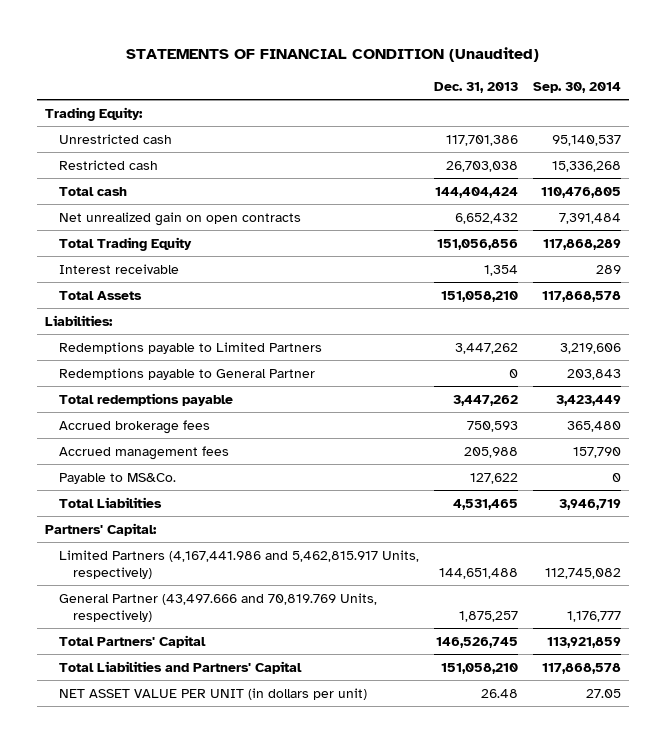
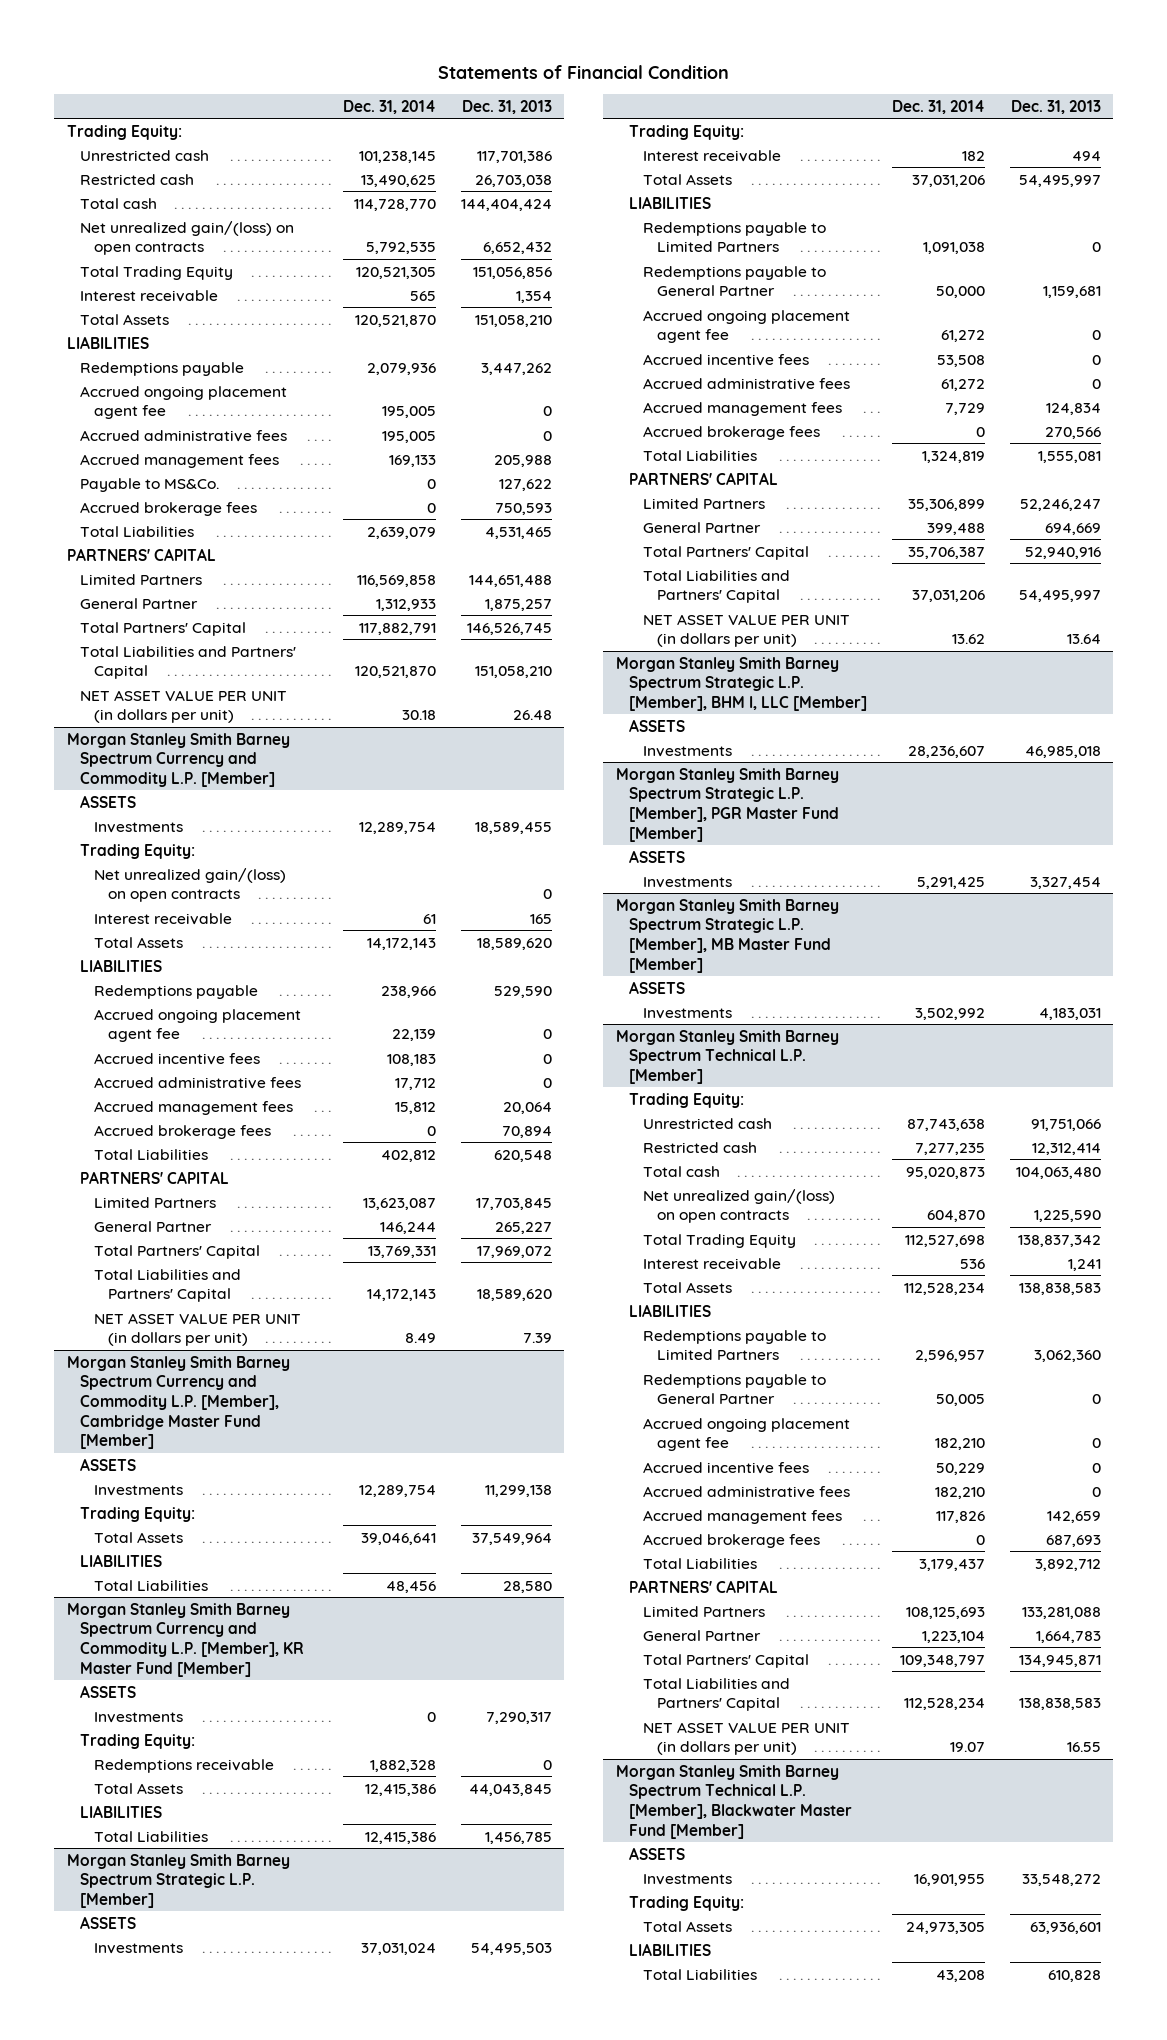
[126,47,540,63] STATEMENTS OF FINANCIAL CONDITION (Unaudited) -> [437,64,729,79] Statements of Financial Condition
[533,82,622,94] Sep. 30, 2014 -> none
none -> [342,99,436,114] Dec. 31, 2014
[59,211,302,226] Net unrealized gain on open contracts -> [80,220,295,256] Net unrealized gain/(loss) on open contracts
[59,341,323,354] Redemptions payable to Limited Partners -> none
[59,367,316,380] Redemptions payable to General Partner -> none
[44,314,113,326] Liabilities: -> [66,335,149,349] LIABILITIES
[59,392,234,406] Total redemptions payable -> [80,361,245,376] Redemptions payable
none -> [80,385,288,420] Accrued ongoing placement agent fee
none -> [80,429,288,442] Accrued administrative fees
[59,419,211,434] Accrued brokerage fees -> [80,501,258,516] Accrued brokerage fees
[44,522,157,536] Partners' Capital: -> [66,547,216,561] PARTNERS' CAPITAL
[59,549,420,579] Limited Partners (4,167,441.986 and 5,462,815.917 Units, respectively) -> [80,573,203,585] Limited Partners
[59,592,378,622] General Partner (43,497.666 and 70,819.769 Units, respectively) -> [80,597,199,609] General Partner
none -> [66,732,290,787] Morgan Stanley Smith Barney Spectrum Currency and Commodity L.P. [Member]
none -> [80,794,137,808] ASSETS
none -> [93,821,183,833] Investments
none -> [80,843,196,859] Trading Equity:
none -> [93,867,286,903] Net unrealized gain/(loss) on open contracts
none -> [93,912,232,925] Interest receivable
none -> [93,936,183,948] Total Assets
none -> [80,958,163,972] LIABILITIES
none -> [93,984,258,999] Redemptions payable
none -> [93,1008,301,1043] Accrued ongoing placement agent fee
none -> [93,1052,260,1065] Accrued incentive fees
none -> [93,1076,301,1089] Accrued administrative fees
none -> [93,1100,293,1115] Accrued management fees
none -> [93,1124,271,1139] Accrued brokerage fees
none -> [93,1148,208,1160] Total Liabilities
none -> [80,1170,230,1184] PARTNERS' CAPITAL
none -> [93,1196,216,1208] Limited Partners
none -> [93,1220,212,1232] General Partner
none -> [93,1244,260,1259] Total Partners' Capital
none -> [93,1268,241,1303] Total Liabilities and Partners' Capital
none -> [93,1312,301,1347] NET ASSET VALUE PER UNIT (in dollars per unit)
none -> [66,1355,290,1450] Morgan Stanley Smith Barney Spectrum Currency and Commodity L.P. [Member], Cambridge Master Fund [Member]
none -> [80,1457,137,1471] ASSETS
none -> [93,1484,183,1496] Investments
none -> [80,1506,196,1522] Trading Equity:
none -> [93,1531,183,1543] Total Assets
none -> [80,1553,163,1567] LIABILITIES
none -> [93,1579,208,1591] Total Liabilities
none -> [66,1602,305,1677] Morgan Stanley Smith Barney Spectrum Currency and Commodity L.P. [Member], KR Master Fund [Member]
none -> [80,1684,137,1698] ASSETS
none -> [93,1711,183,1723] Investments
none -> [80,1733,196,1749] Trading Equity:
none -> [93,1758,274,1773] Redemptions receivable
none -> [93,1782,183,1794] Total Assets
none -> [80,1804,163,1818] LIABILITIES
none -> [93,1830,208,1842] Total Liabilities
none -> [66,1853,290,1908] Morgan Stanley Smith Barney Spectrum Strategic L.P. [Member]
none -> [80,1915,137,1929] ASSETS
none -> [93,1942,183,1954] Investments
none -> [629,124,745,140] Trading Equity:
none -> [642,149,781,162] Interest receivable
none -> [642,173,732,185] Total Assets
none -> [629,195,712,209] LIABILITIES
none -> [642,221,826,253] Redemptions payable to Limited Partners
none -> [642,265,826,297] Redemptions payable to General Partner
none -> [642,309,850,344] Accrued ongoing placement agent fee
none -> [642,353,809,366] Accrued incentive fees
none -> [642,377,850,390] Accrued administrative fees
none -> [642,401,842,416] Accrued management fees
none -> [642,425,820,440] Accrued brokerage fees
none -> [642,449,757,461] Total Liabilities
none -> [629,471,779,485] PARTNERS' CAPITAL
none -> [642,497,765,509] Limited Partners
none -> [642,521,761,533] General Partner
none -> [642,545,809,560] Total Partners' Capital
none -> [642,569,790,604] Total Liabilities and Partners' Capital
none -> [642,613,850,648] NET ASSET VALUE PER UNIT (in dollars per unit)
none -> [615,656,868,711] Morgan Stanley Smith Barney Spectrum Strategic L.P. [Member], BHM I, LLC [Member]
none -> [629,718,686,732] ASSETS
none -> [642,745,732,757] Investments
none -> [615,767,840,842] Morgan Stanley Smith Barney Spectrum Strategic L.P. [Member], PGR Master Fund [Member]
none -> [629,849,686,863] ASSETS
none -> [642,876,732,888] Investments
none -> [615,898,839,973] Morgan Stanley Smith Barney Spectrum Strategic L.P. [Member], MB Master Fund [Member]
none -> [629,980,686,994] ASSETS
none -> [642,1007,732,1019] Investments
none -> [615,1029,839,1084] Morgan Stanley Smith Barney Spectrum Technical L.P. [Member]
none -> [629,1092,745,1108] Trading Equity:
none -> [642,1117,772,1129] Unrestricted cash
none -> [642,1141,757,1153] Restricted cash
none -> [642,1165,720,1177] Total cash
none -> [642,1188,835,1224] Net unrealized gain/(loss) on open contracts
none -> [642,1233,796,1248] Total Trading Equity
none -> [642,1257,781,1270] Interest receivable
none -> [642,1281,732,1293] Total Assets
none -> [629,1303,712,1317] LIABILITIES
none -> [642,1329,826,1361] Redemptions payable to Limited Partners
none -> [642,1373,826,1405] Redemptions payable to General Partner
none -> [642,1417,850,1452] Accrued ongoing placement agent fee
none -> [642,1461,809,1474] Accrued incentive fees
none -> [642,1485,850,1498] Accrued administrative fees
none -> [642,1509,842,1524] Accrued management fees
none -> [642,1533,820,1548] Accrued brokerage fees
none -> [642,1557,757,1569] Total Liabilities
none -> [629,1579,779,1593] PARTNERS' CAPITAL
none -> [642,1605,765,1617] Limited Partners
none -> [642,1629,761,1641] General Partner
none -> [642,1653,809,1668] Total Partners' Capital
none -> [642,1677,790,1712] Total Liabilities and Partners' Capital
none -> [642,1721,850,1756] NET ASSET VALUE PER UNIT (in dollars per unit)
none -> [615,1764,853,1839] Morgan Stanley Smith Barney Spectrum Technical L.P. [Member], Blackwater Master Fund [Member]
none -> [629,1846,686,1860] ASSETS
none -> [642,1873,732,1885] Investments
none -> [629,1895,745,1911] Trading Equity:
none -> [642,1920,732,1932] Total Assets
none -> [629,1942,712,1956] LIABILITIES
none -> [642,1968,757,1980] Total Liabilities

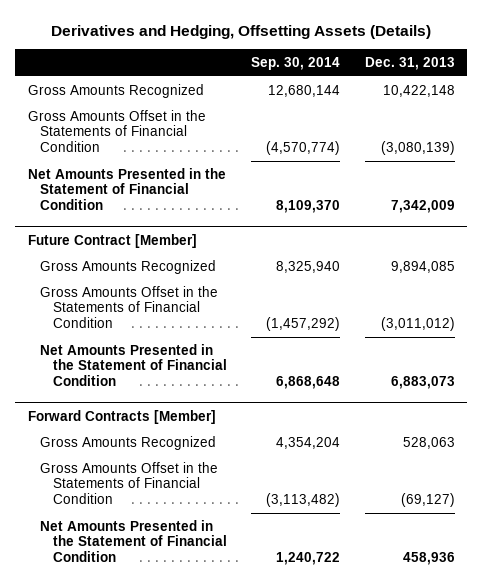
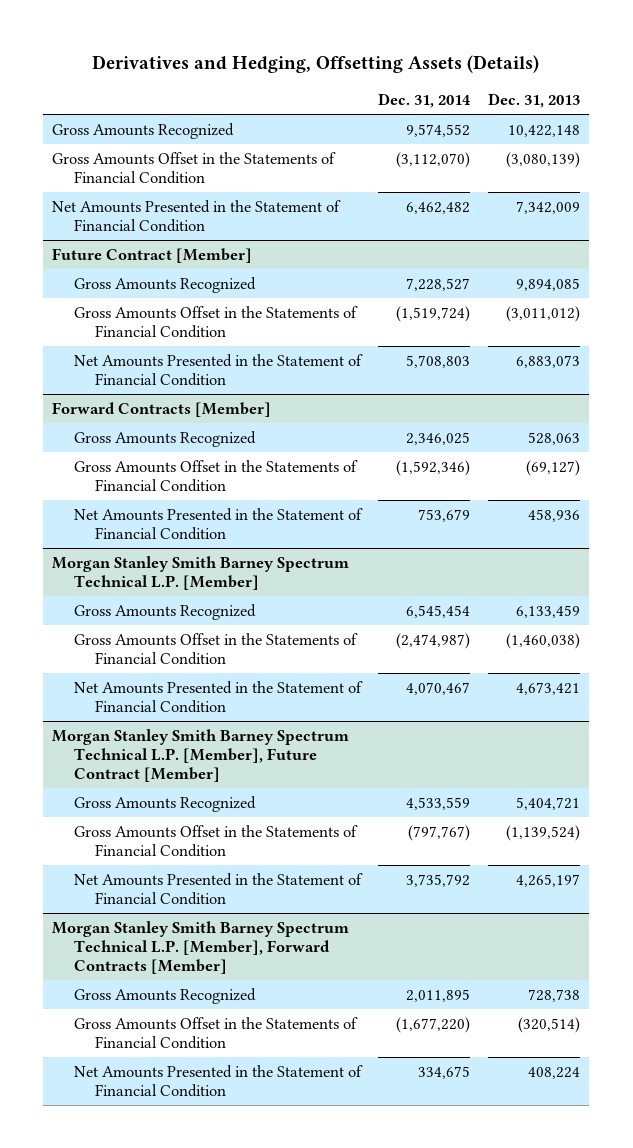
[251,57,341,71] Sep. 30, 2014 -> none
none -> [378,93,472,109] Dec. 31, 2014
none -> [52,555,350,590] Morgan Stanley Smith Barney Spectrum Technical L.P. [Member]
none -> [73,603,256,620] Gross Amounts Recognized
none -> [73,632,358,665] Gross Amounts Offset in the Statements of Financial Condition
none -> [73,680,363,713] Net Amounts Presented in the Statement of Financial Condition
none -> [52,728,350,782] Morgan Stanley Smith Barney Spectrum Technical L.P. [Member], Future Contract [Member]
none -> [73,795,256,812] Gross Amounts Recognized
none -> [73,824,358,857] Gross Amounts Offset in the Statements of Financial Condition
none -> [73,872,363,905] Net Amounts Presented in the Statement of Financial Condition
none -> [52,920,350,974] Morgan Stanley Smith Barney Spectrum Technical L.P. [Member], Forward Contracts [Member]
none -> [73,987,256,1004] Gross Amounts Recognized
none -> [73,1016,358,1049] Gross Amounts Offset in the Statements of Financial Condition
none -> [73,1064,363,1097] Net Amounts Presented in the Statement of Financial Condition

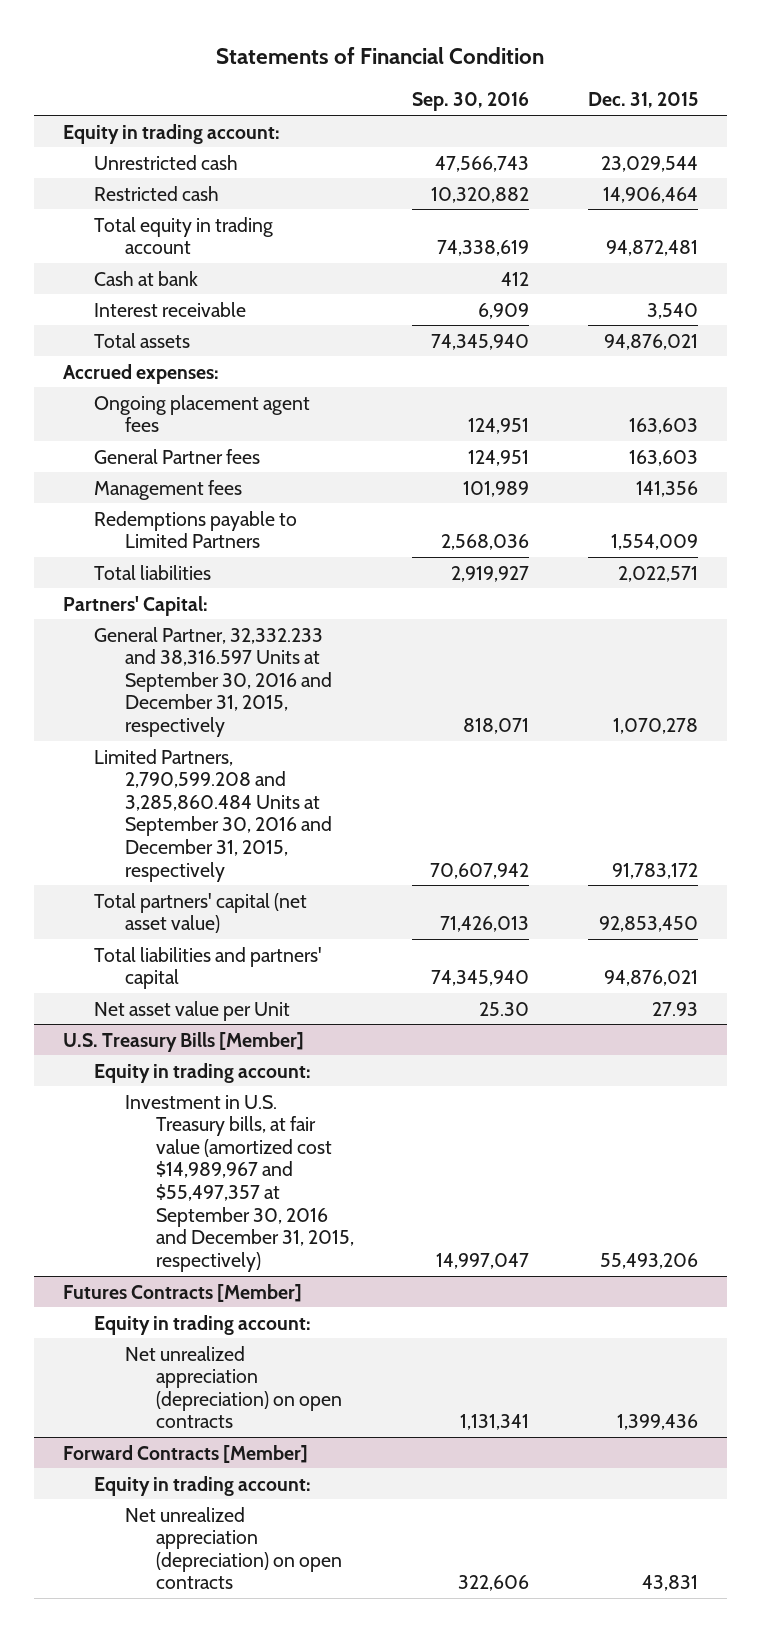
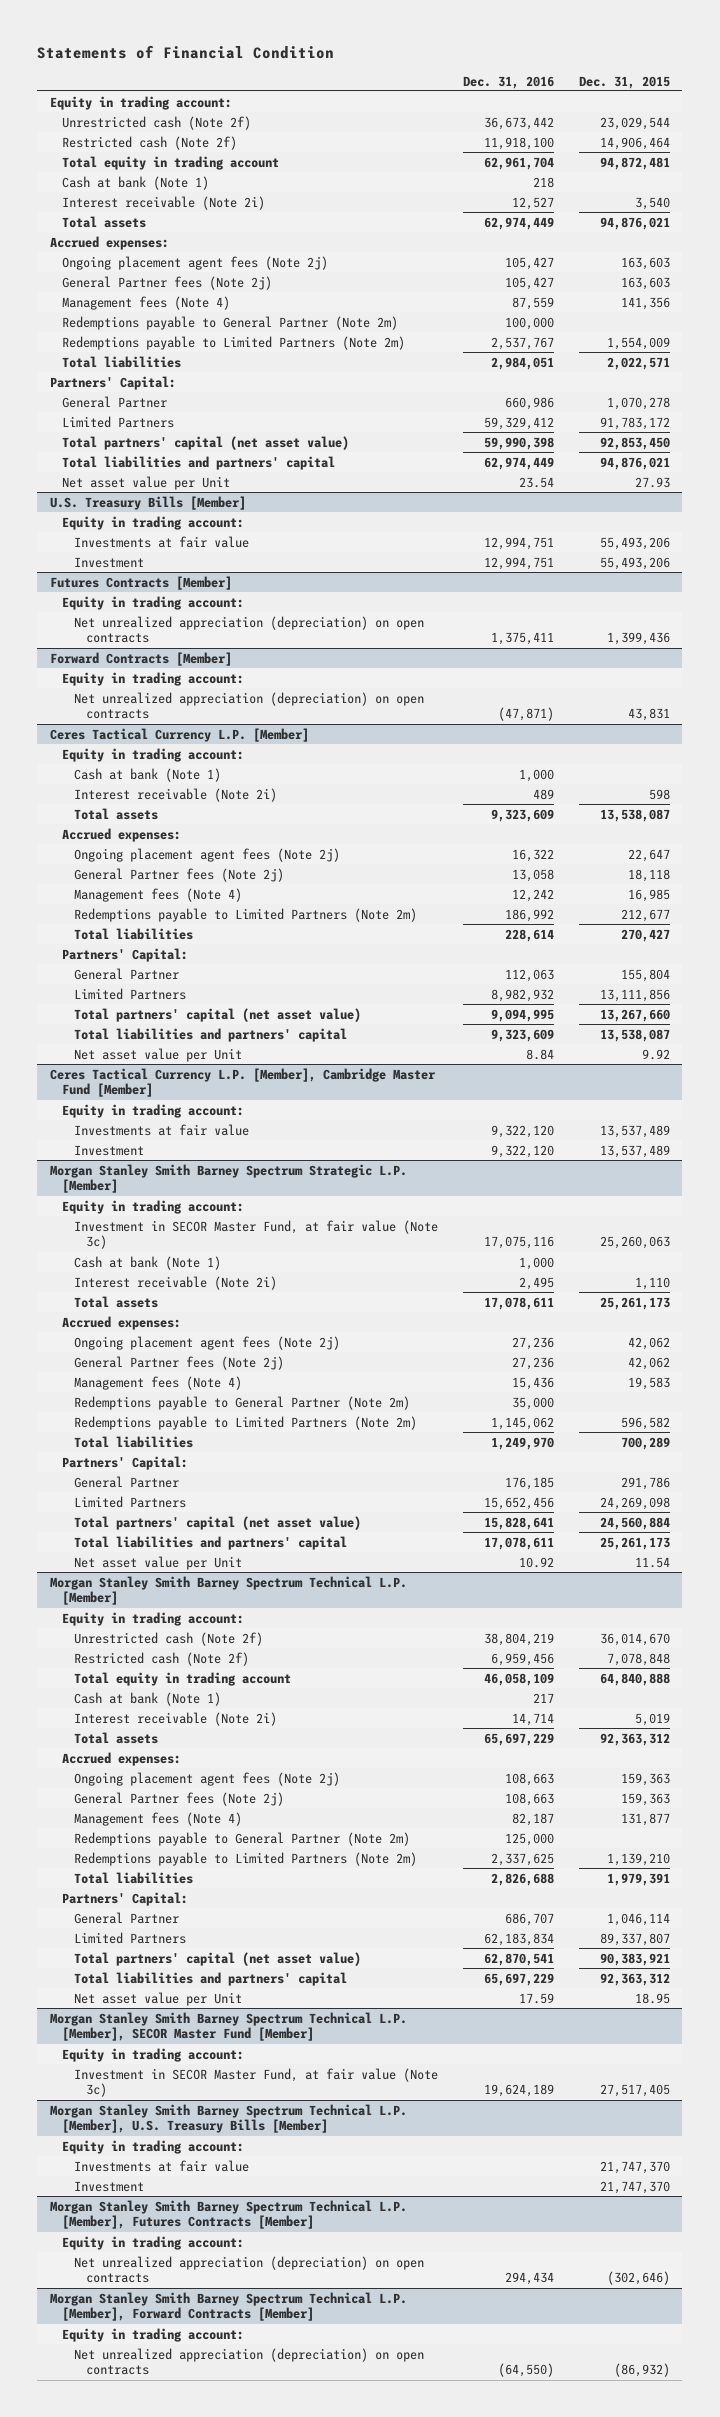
[412,92,530,112] Sep. 30, 2016 -> none
none -> [462,75,554,89] Dec. 31, 2016
[93,154,238,170] Unrestricted cash -> [61,115,251,130] Unrestricted cash (Note 2f)
[93,185,219,201] Restricted cash -> [61,135,237,150] Restricted cash (Note 2f)
[93,270,198,286] Cash at bank -> [61,175,209,190] Cash at bank (Note 1)
[93,301,246,317] Interest receivable -> [61,195,265,210] Interest receivable (Note 2i)
[93,394,310,433] Ongoing placement agent fees -> [61,255,328,270] Ongoing placement agent fees (Note 2j)
[93,448,260,464] General Partner fees -> [61,275,272,290] General Partner fees (Note 2j)
[93,479,242,500] Management fees -> [61,295,230,310] Management fees (Note 4)
none -> [61,315,398,330] Redemptions payable to General Partner (Note 2m)
[93,510,297,549] Redemptions payable to Limited Partners -> [61,335,405,350] Redemptions payable to Limited Partners (Note 2m)
[93,626,333,738] General Partner, 32,332.233 and 38,316.597 Units at September 30, 2016 and December 31, 2015, respectively -> [61,395,167,408] General Partner
[93,748,333,882] Limited Partners, 2,790,599.208 and 3,285,860.484 Units at September 30, 2016 and December 31, 2015, respectively -> [61,415,174,428] Limited Partners
[125,1094,355,1272] Investment in U.S. Treasury bills, at fair value (amortized cost $14,989,967 and $55,497,357 at September 30, 2016 and December 31, 2015, respectively) -> [73,535,249,548] Investments at fair value
none -> [73,556,144,568] Investment
none -> [49,727,309,742] Ceres Tactical Currency L.P. [Member]
none -> [61,747,244,762] Equity in trading account:
none -> [73,767,221,782] Cash at bank (Note 1)
none -> [73,787,277,802] Interest receivable (Note 2i)
none -> [73,807,158,820] Total assets
none -> [61,827,181,842] Accrued expenses:
none -> [73,847,340,862] Ongoing placement agent fees (Note 2j)
none -> [73,867,284,882] General Partner fees (Note 2j)
none -> [73,887,242,902] Management fees (Note 4)
none -> [73,907,417,922] Redemptions payable to Limited Partners (Note 2m)
none -> [73,927,193,940] Total liabilities
none -> [61,947,188,962] Partners' Capital:
none -> [73,967,179,980] General Partner
none -> [73,987,186,1000] Limited Partners
none -> [73,1007,361,1022] Total partners' capital (net asset value)
none -> [73,1027,347,1042] Total liabilities and partners' capital
none -> [73,1047,242,1062] Net asset value per Unit
none -> [49,1067,436,1098] Ceres Tactical Currency L.P. [Member], Cambridge Master Fund [Member]
none -> [61,1103,244,1118] Equity in trading account:
none -> [73,1123,249,1136] Investments at fair value
none -> [73,1144,144,1156] Investment
none -> [49,1163,407,1194] Morgan Stanley Smith Barney Spectrum Strategic L.P. [Member]
none -> [61,1199,244,1214] Equity in trading account:
none -> [73,1219,438,1250] Investment in SECOR Master Fund, at fair value (Note 3c)
none -> [73,1255,221,1270] Cash at bank (Note 1)
none -> [73,1275,277,1290] Interest receivable (Note 2i)
none -> [73,1295,158,1308] Total assets
none -> [61,1315,181,1330] Accrued expenses:
none -> [73,1335,340,1350] Ongoing placement agent fees (Note 2j)
none -> [73,1355,284,1370] General Partner fees (Note 2j)
none -> [73,1375,242,1390] Management fees (Note 4)
none -> [73,1395,410,1410] Redemptions payable to General Partner (Note 2m)
none -> [73,1415,417,1430] Redemptions payable to Limited Partners (Note 2m)
none -> [73,1435,193,1448] Total liabilities
none -> [61,1455,188,1470] Partners' Capital:
none -> [73,1475,179,1488] General Partner
none -> [73,1495,186,1508] Limited Partners
none -> [73,1515,361,1530] Total partners' capital (net asset value)
none -> [73,1535,347,1550] Total liabilities and partners' capital
none -> [73,1555,242,1570] Net asset value per Unit
none -> [49,1575,407,1606] Morgan Stanley Smith Barney Spectrum Technical L.P. [Member]
none -> [61,1611,244,1626] Equity in trading account:
none -> [73,1631,263,1646] Unrestricted cash (Note 2f)
none -> [73,1651,249,1666] Restricted cash (Note 2f)
none -> [73,1671,291,1686] Total equity in trading account
none -> [73,1691,221,1706] Cash at bank (Note 1)
none -> [73,1711,277,1726] Interest receivable (Note 2i)
none -> [73,1731,158,1744] Total assets
none -> [61,1751,181,1766] Accrued expenses:
none -> [73,1771,340,1786] Ongoing placement agent fees (Note 2j)
none -> [73,1791,284,1806] General Partner fees (Note 2j)
none -> [73,1811,242,1826] Management fees (Note 4)
none -> [73,1831,410,1846] Redemptions payable to General Partner (Note 2m)
none -> [73,1851,417,1866] Redemptions payable to Limited Partners (Note 2m)
none -> [73,1871,193,1884] Total liabilities
none -> [61,1891,188,1906] Partners' Capital:
none -> [73,1911,179,1924] General Partner
none -> [73,1931,186,1944] Limited Partners
none -> [73,1951,361,1966] Total partners' capital (net asset value)
none -> [73,1971,347,1986] Total liabilities and partners' capital
none -> [73,1991,242,2006] Net asset value per Unit
none -> [49,2011,407,2042] Morgan Stanley Smith Barney Spectrum Technical L.P. [Member], SECOR Master Fund [Member]
none -> [61,2047,244,2062] Equity in trading account:
none -> [73,2067,438,2098] Investment in SECOR Master Fund, at fair value (Note 3c)
none -> [49,2103,407,2134] Morgan Stanley Smith Barney Spectrum Technical L.P. [Member], U.S. Treasury Bills [Member]
none -> [61,2139,244,2154] Equity in trading account:
none -> [73,2159,249,2172] Investments at fair value
none -> [73,2180,144,2192] Investment
none -> [49,2199,407,2230] Morgan Stanley Smith Barney Spectrum Technical L.P. [Member], Futures Contracts [Member]
none -> [61,2235,244,2250] Equity in trading account:
none -> [73,2255,424,2284] Net unrealized appreciation (depreciation) on open contracts
none -> [49,2291,407,2322] Morgan Stanley Smith Barney Spectrum Technical L.P. [Member], Forward Contracts [Member]
none -> [61,2327,244,2342] Equity in trading account:
none -> [73,2347,424,2376] Net unrealized appreciation (depreciation) on open contracts

